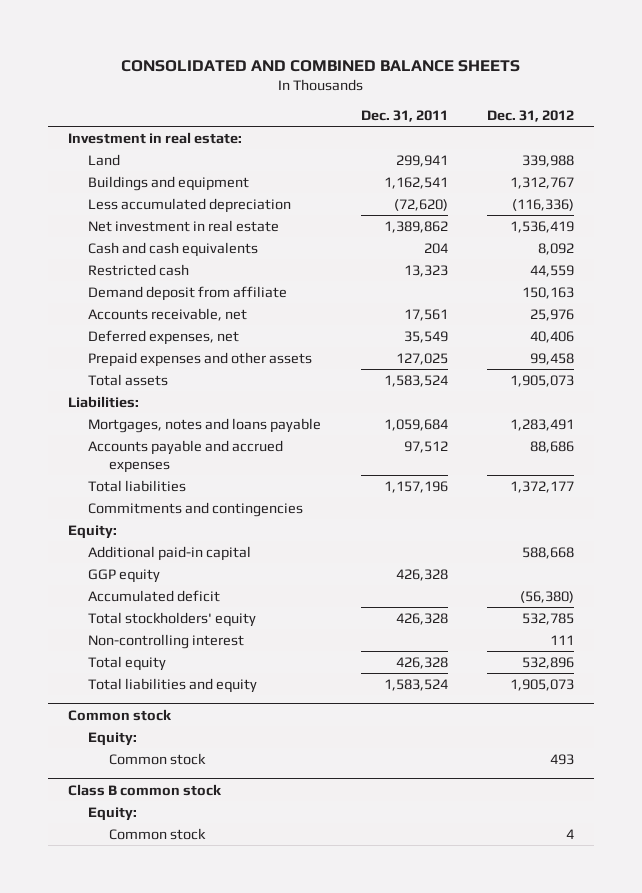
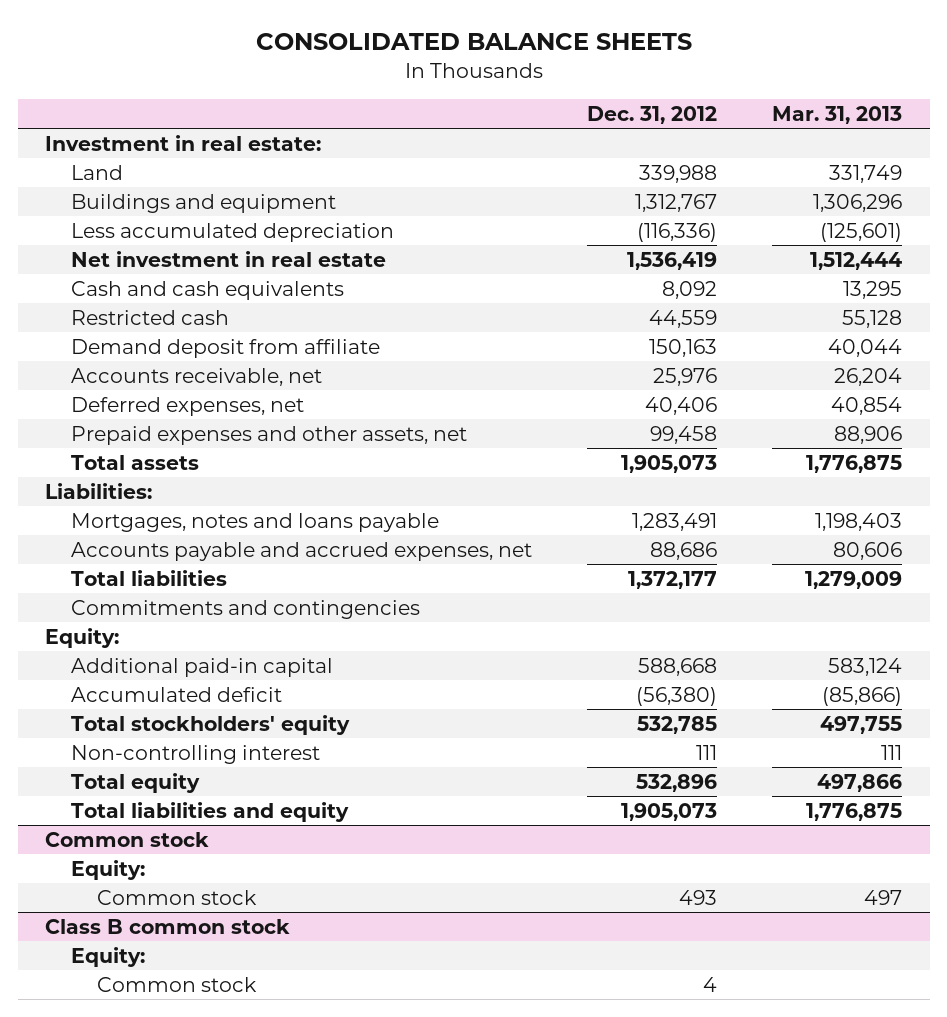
[121,59,521,72] CONSOLIDATED AND COMBINED BALANCE SHEETS -> [255,32,692,50] CONSOLIDATED BALANCE SHEETS
[360,109,448,122] Dec. 31, 2011 -> none
none -> [772,105,903,124] Mar. 31, 2013
[88,351,313,367] Prepaid expenses and other assets -> [70,426,467,446] Prepaid expenses and other assets, net
[88,439,284,473] Accounts payable and accrued expenses -> [70,542,532,562] Accounts payable and accrued expenses, net
[88,568,161,583] GGP equity -> none

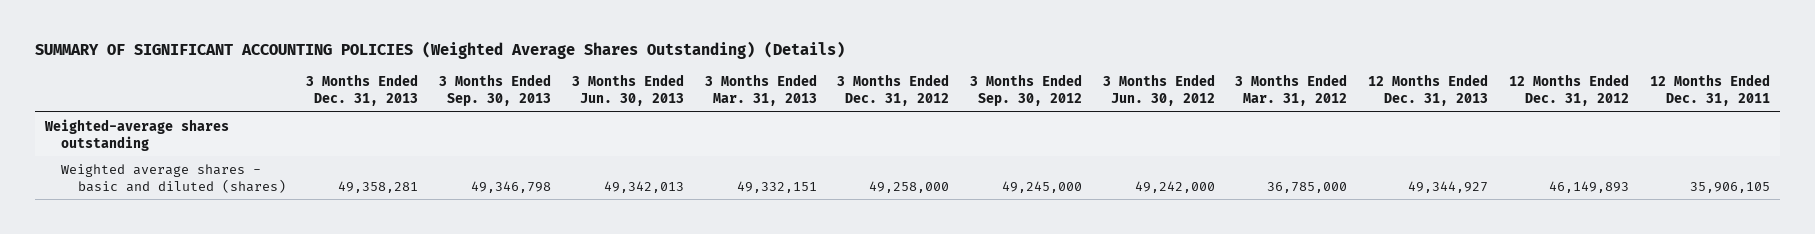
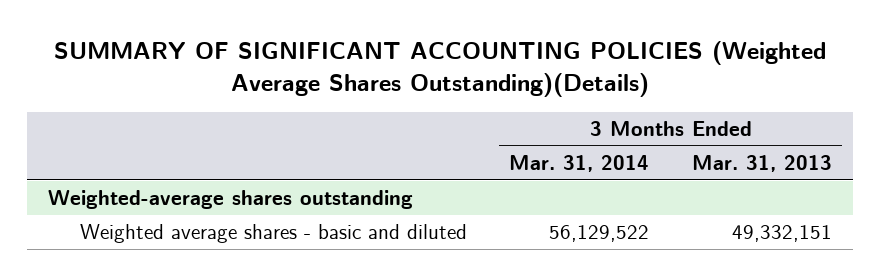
[34,41,845,60] SUMMARY OF SIGNIFICANT ACCOUNTING POLICIES (Weighted Average Shares Outstanding) (Details) -> [53,41,826,98] SUMMARY OF SIGNIFICANT ACCOUNTING POLICIES (Weighted Average Shares Outstanding)(Details)
[306,74,419,107] 3 Months Ended Dec. 31, 2013 -> none
[439,74,552,107] 3 Months Ended Sep. 30, 2013 -> none
[571,74,684,107] 3 Months Ended Jun. 30, 2013 -> none
[837,74,950,107] 3 Months Ended Dec. 31, 2012 -> none
[969,74,1082,107] 3 Months Ended Sep. 30, 2012 -> none
[1102,74,1215,107] 3 Months Ended Jun. 30, 2012 -> none
[1235,74,1348,107] 3 Months Ended Mar. 31, 2012 -> none
[1368,74,1489,107] 12 Months Ended Dec. 31, 2013 -> none
[1508,74,1629,107] 12 Months Ended Dec. 31, 2012 -> none
[1649,74,1770,107] 12 Months Ended Dec. 31, 2011 -> none
none -> [509,154,650,172] Mar. 31, 2014
[61,163,286,193] Weighted average shares - basic and diluted (shares) -> [80,224,468,244] Weighted average shares - basic and diluted

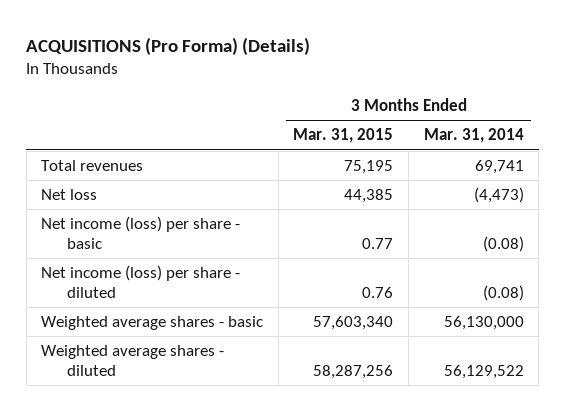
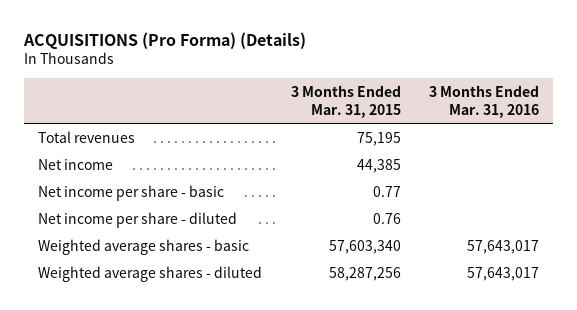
[423,128,524,144] Mar. 31, 2014 -> none
none -> [429,84,540,118] 3 Months Ended Mar. 31, 2016
[41,189,98,201] Net loss -> [38,158,114,170] Net income
[41,216,241,249] Net income (loss) per share - basic -> [38,184,225,201] Net income per share - basic
[41,265,241,298] Net income (loss) per share - diluted -> [38,211,238,228] Net income per share - diluted

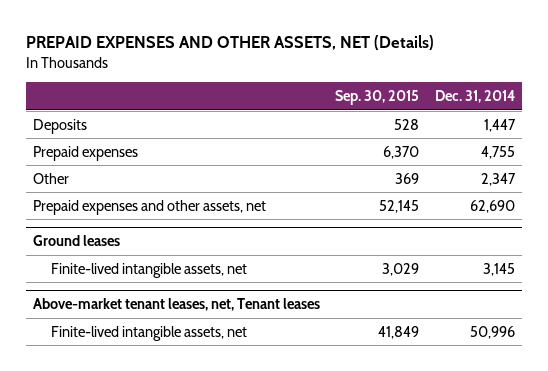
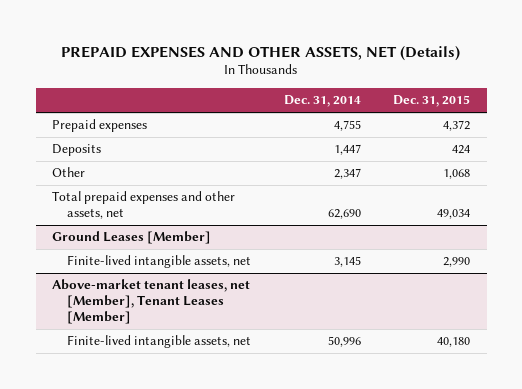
[335,89,420,105] Sep. 30, 2015 -> none
none -> [393,95,471,108] Dec. 31, 2015
[33,118,88,134] Deposits -> [52,144,102,157] Deposits
[33,199,267,215] Prepaid expenses and other assets, net -> [52,191,236,220] Total prepaid expenses and other assets, net
[33,235,121,247] Ground leases -> [52,231,212,245] Ground Leases [Member]
[33,298,321,312] Above-market tenant leases, net, Tenant leases -> [52,279,251,325] Above-market tenant leases, net [Member], Tenant Leases [Member]

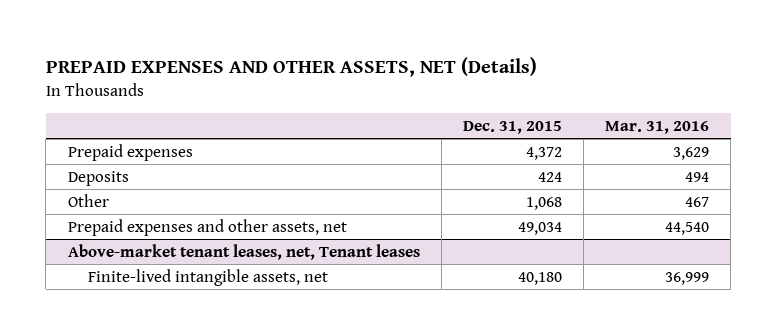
[283,95,361,108] Dec. 31, 2014 -> none
none -> [605,120,710,134] Mar. 31, 2016
[52,231,212,245] Ground Leases [Member] -> none
[67,255,252,269] Finite-lived intangible assets, net -> none
[52,191,236,220] Total prepaid expenses and other assets, net -> [67,218,347,236] Prepaid expenses and other assets, net
[52,279,251,325] Above-market tenant leases, net [Member], Tenant Leases [Member] -> [67,243,420,260] Above-market tenant leases, net, Tenant leases

